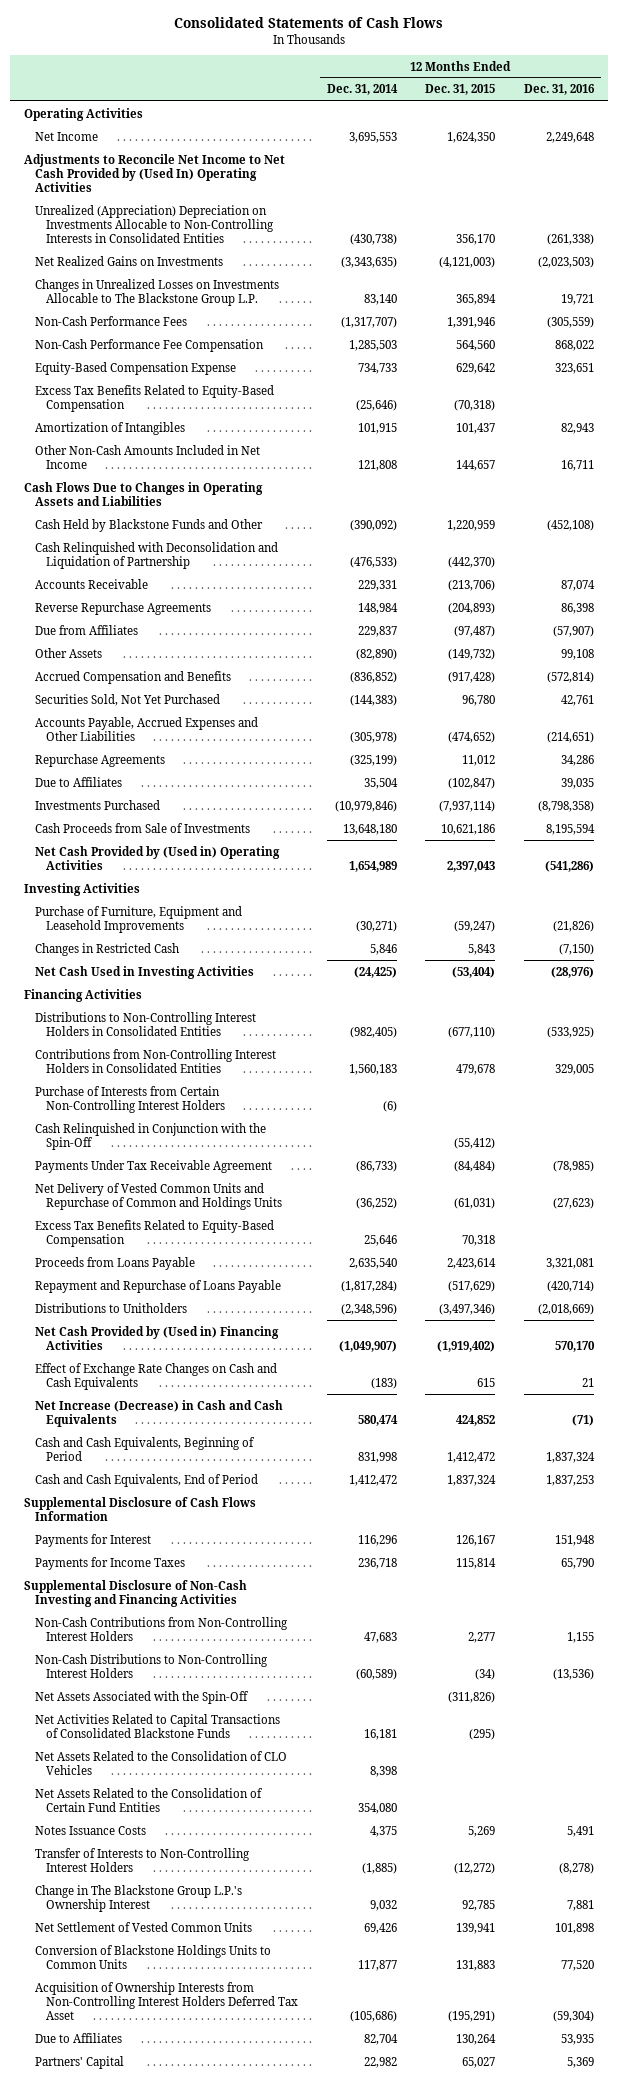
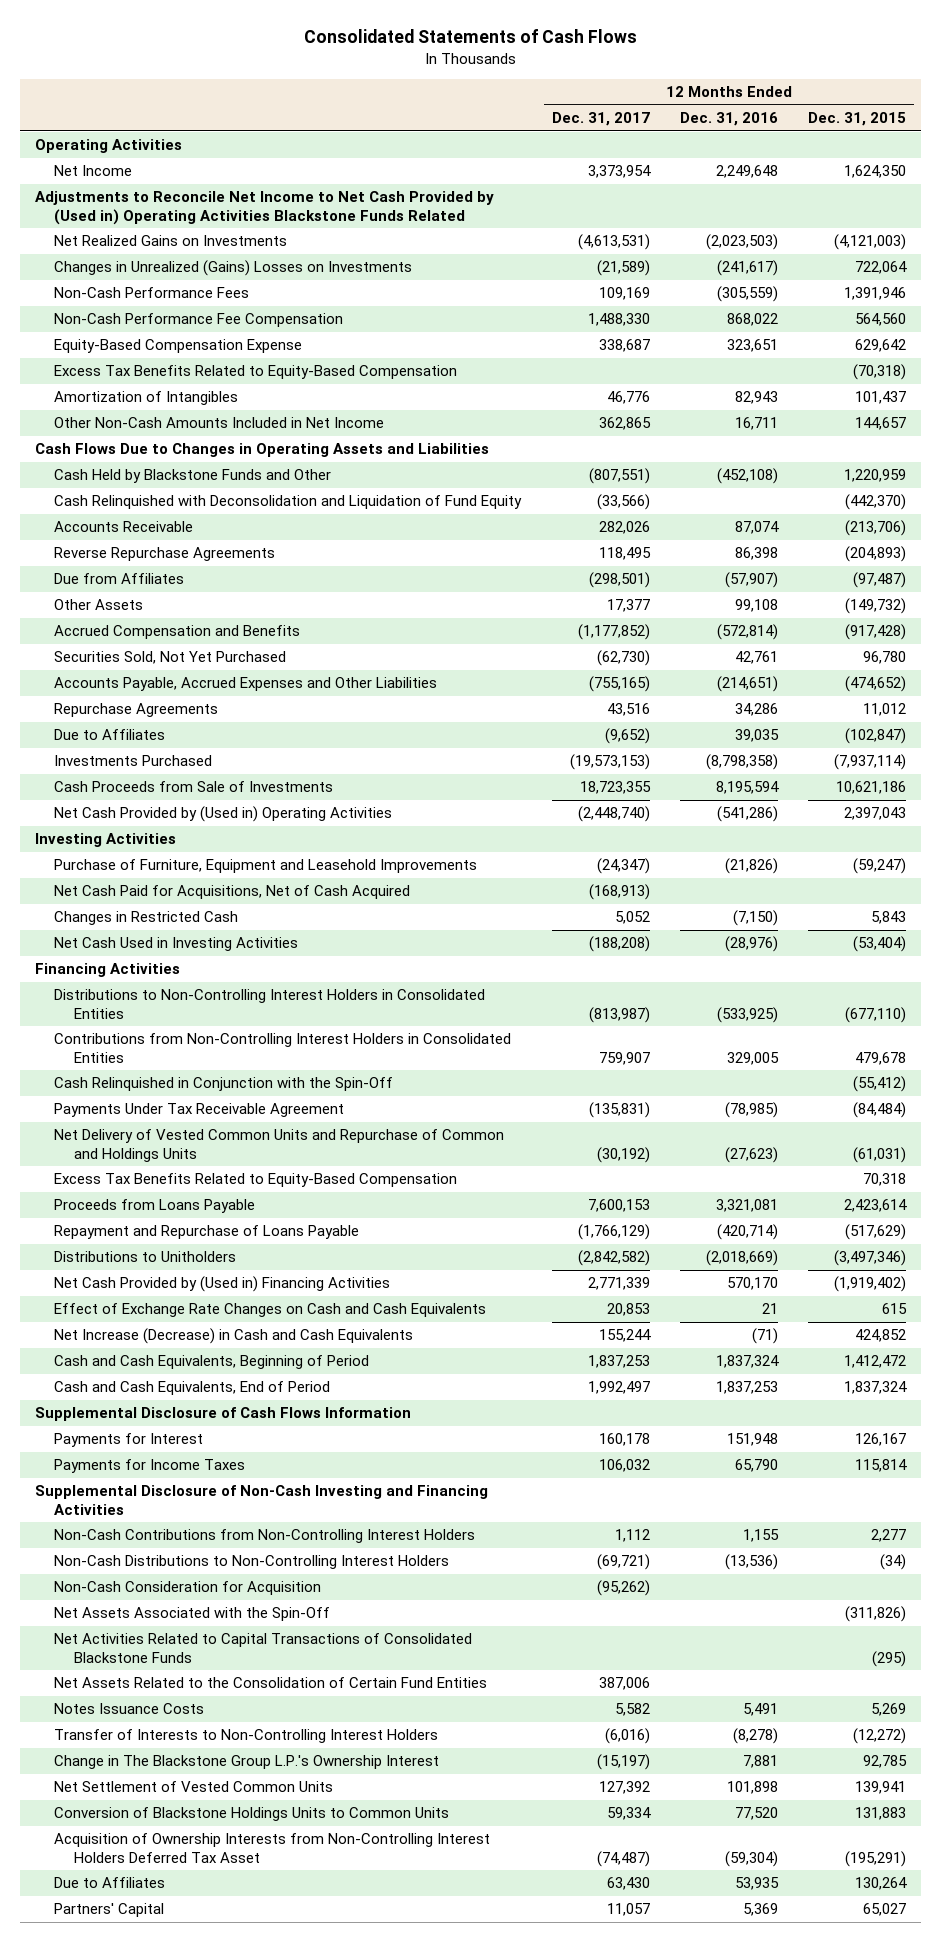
[326,84,398,96] Dec. 31, 2014 -> none
none -> [551,112,650,127] Dec. 31, 2017
[35,204,275,243] Unrealized (Appreciation) Depreciation on Investments Allocable to Non-Controlling Interests in Consolidated Entities -> none
[24,153,286,192] Adjustments to Reconcile Net Income to Net Cash Provided by (Used In) Operating Activities -> [34,191,494,225] Adjustments to Reconcile Net Income to Net Cash Provided by (Used in) Operating Activities Blackstone Funds Related
[35,278,280,306] Changes in Unrealized Losses on Investments Allocable to The Blackstone Group L.P. -> none
none -> [54,260,413,277] Changes in Unrealized (Gains) Losses on Investments
[35,541,279,569] Cash Relinquished with Deconsolidation and Liquidation of Partnership -> [54,495,523,510] Cash Relinquished with Deconsolidation and Liquidation of Fund Equity
none -> [54,885,411,900] Net Cash Paid for Acquisitions, Net of Cash Acquired
[35,1085,226,1113] Purchase of Interests from Certain Non-Controlling Interest Holders -> none
none -> [54,1581,322,1596] Non-Cash Consideration for Acquisition
[35,1750,288,1775] Net Assets Related to the Consolidation of CLO Vehicles -> none

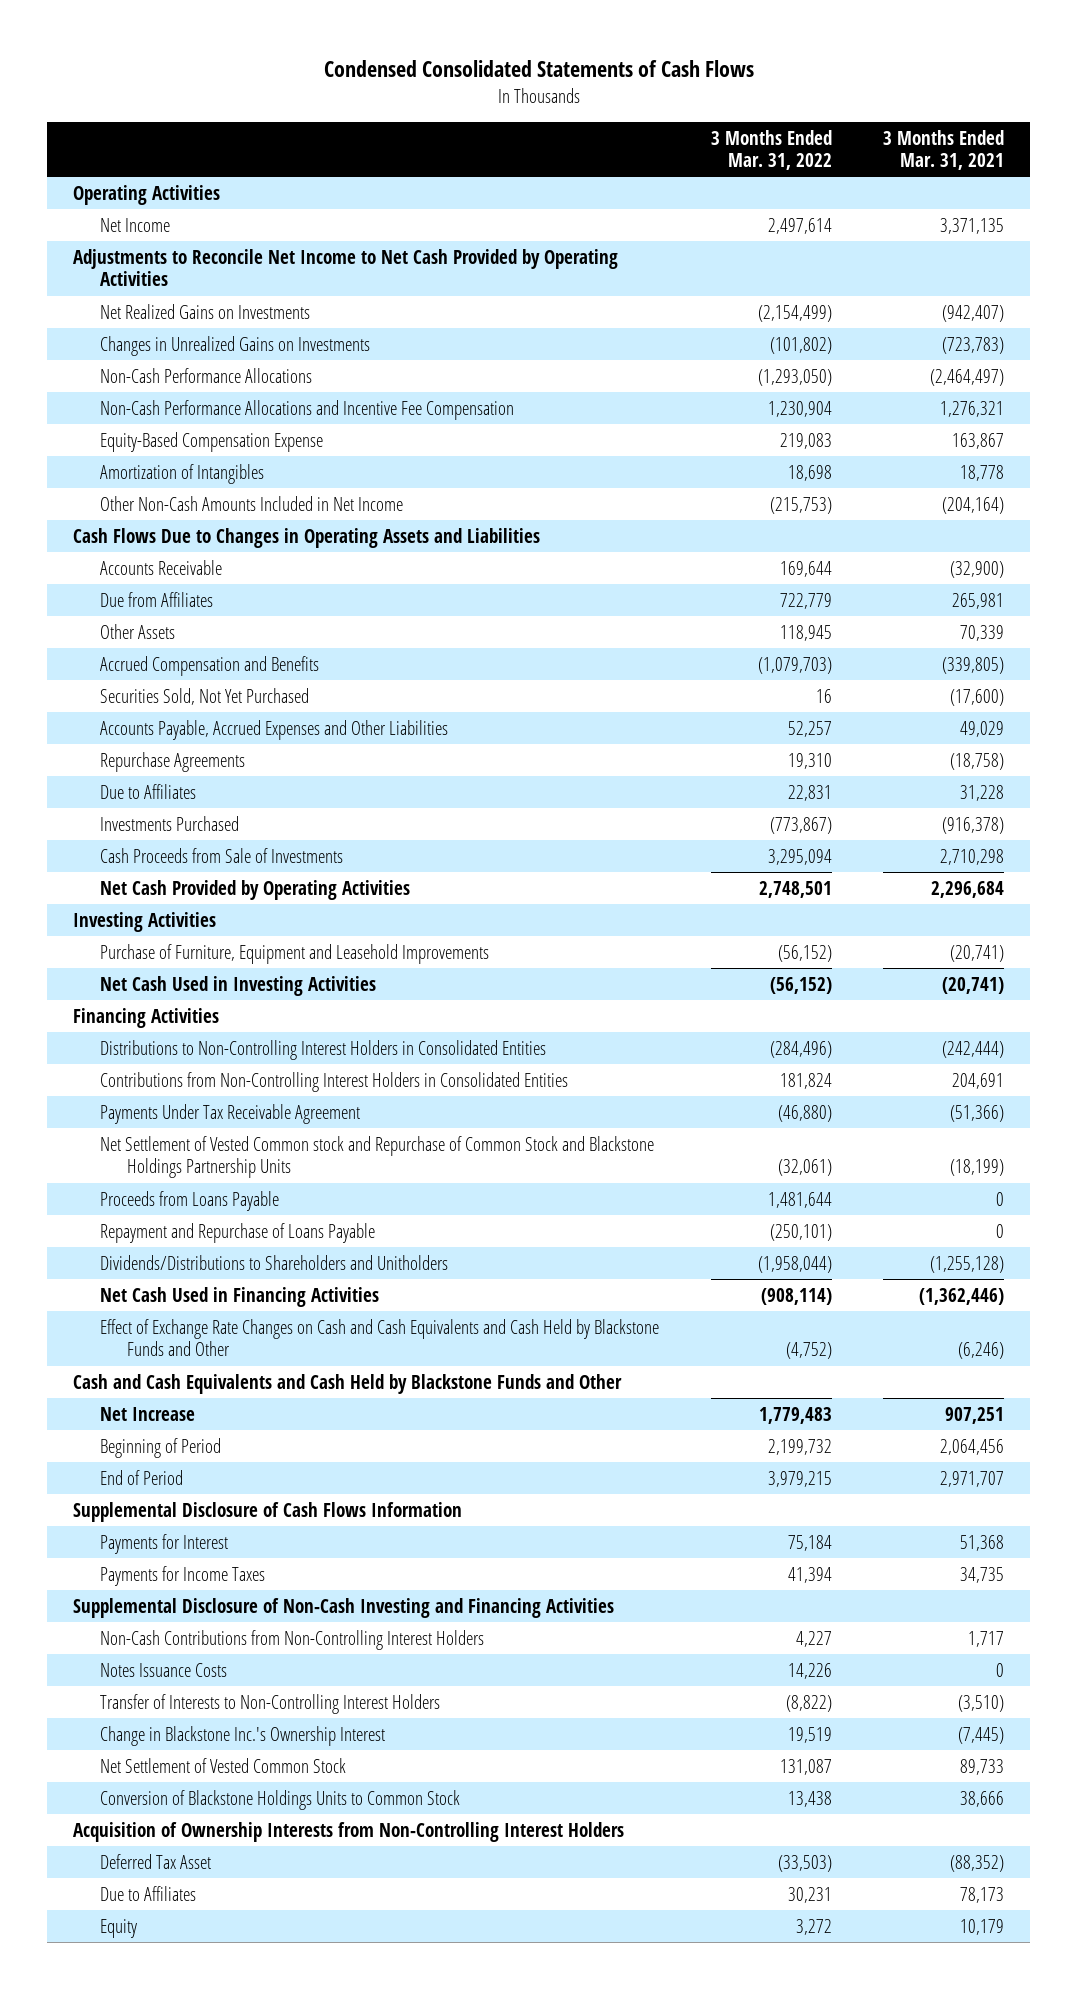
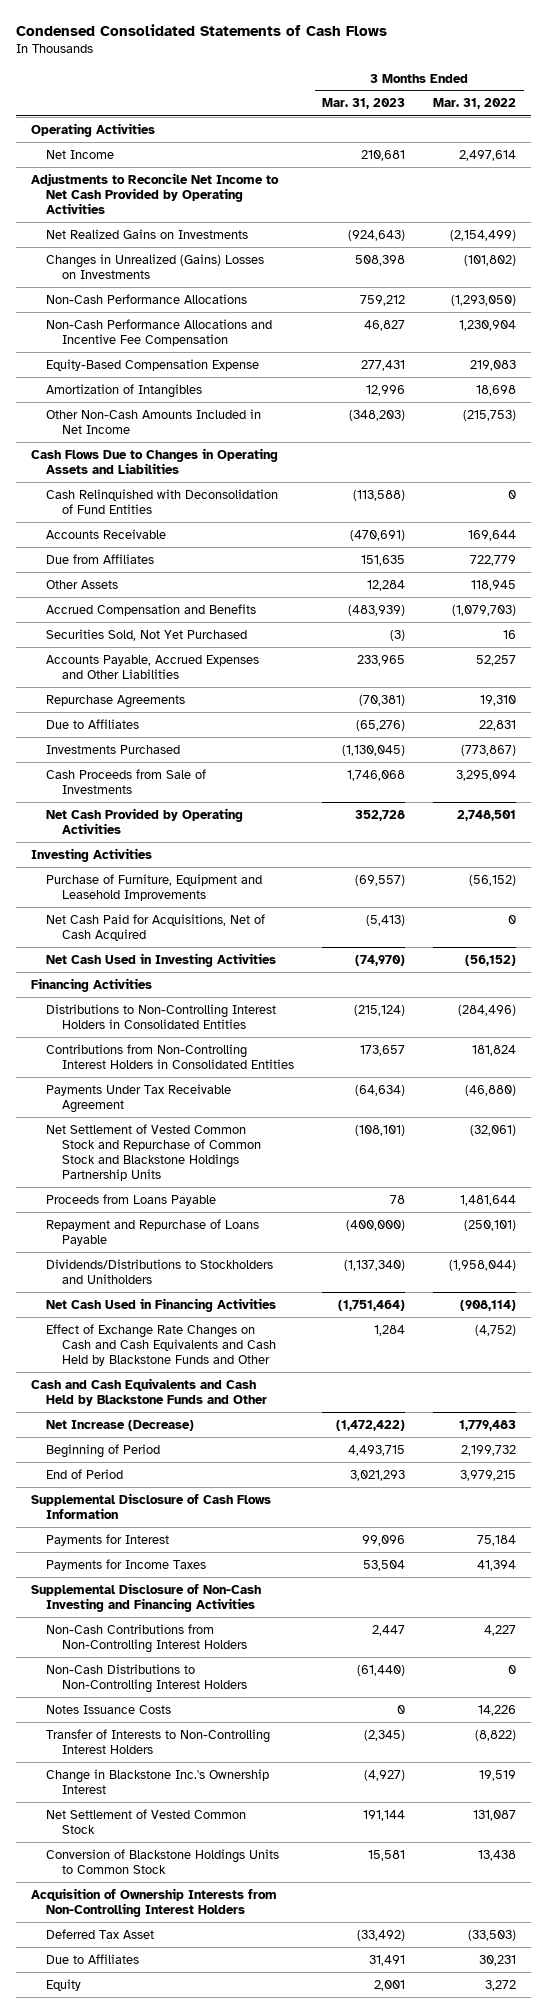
[883,129,1005,171] 3 Months Ended Mar. 31, 2021 -> none
none -> [322,98,406,110] Mar. 31, 2023
[99,335,370,356] Changes in Unrealized Gains on Investments -> [46,253,265,279] Changes in Unrealized (Gains) Losses on Investments
none -> [46,488,279,514] Cash Relinquished with Deconsolidation of Fund Entities
none -> [46,913,266,941] Net Cash Paid for Acquisitions, Net of Cash Acquired
[99,1135,654,1179] Net Settlement of Vested Common stock and Repurchase of Common Stock and Blackstone Holdings Partnership Units -> [46,1123,261,1181] Net Settlement of Vested Common Stock and Repurchase of Common Stock and Blackstone Holdings Partnership Units
[99,1254,448,1270] Dividends/Distributions to Shareholders and Unitholders -> [46,1258,274,1284] Dividends/Distributions to Stockholders and Unitholders
[99,1406,195,1421] Net Increase -> [46,1419,195,1431] Net Increase (Decrease)
none -> [46,1663,247,1693] Non-Cash Distributions to Non-Controlling Interest Holders

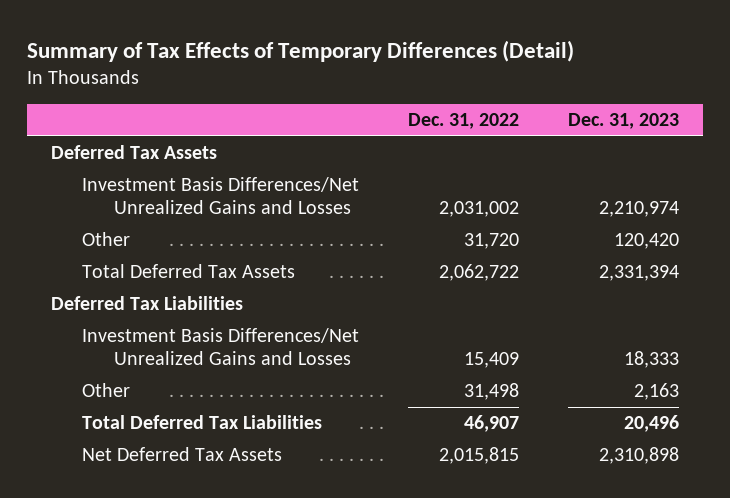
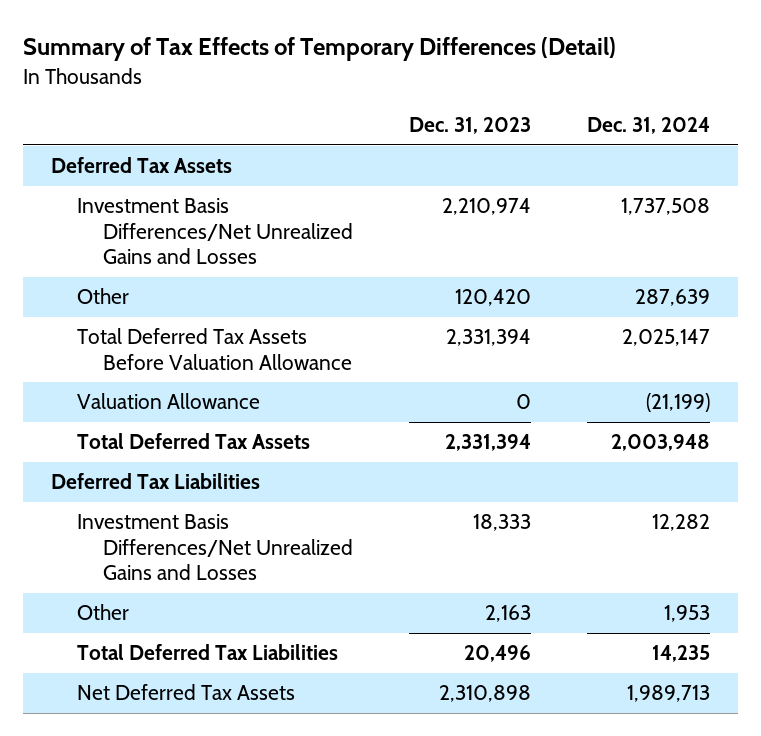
[408,113,520,130] Dec. 31, 2022 -> none
none -> [587,117,711,135] Dec. 31, 2024
none -> [76,328,353,370] Total Deferred Tax Assets Before Valuation Allowance
none -> [76,393,260,410] Valuation Allowance

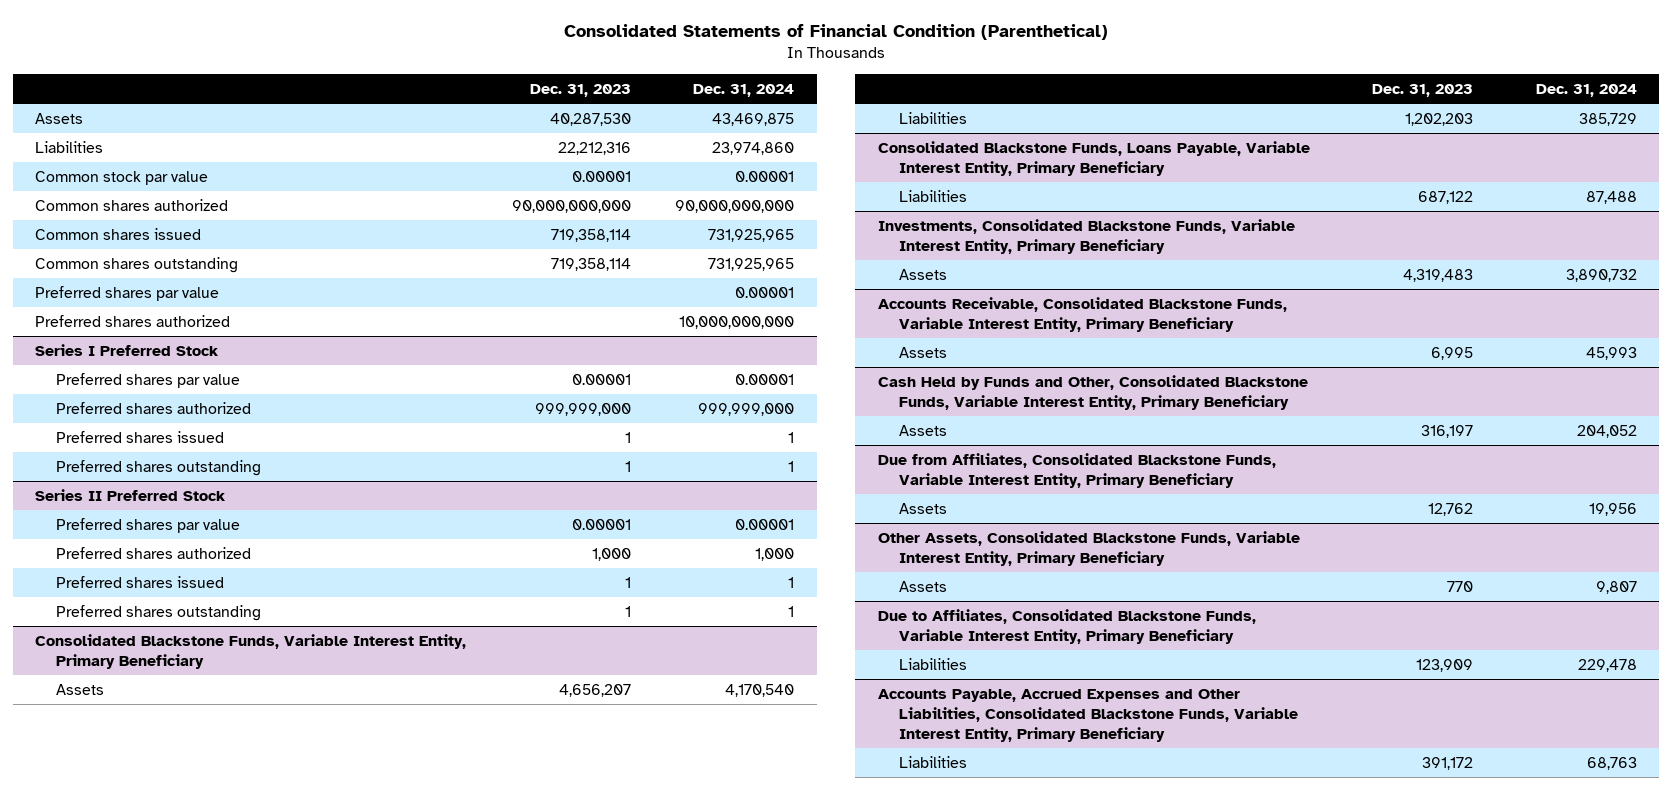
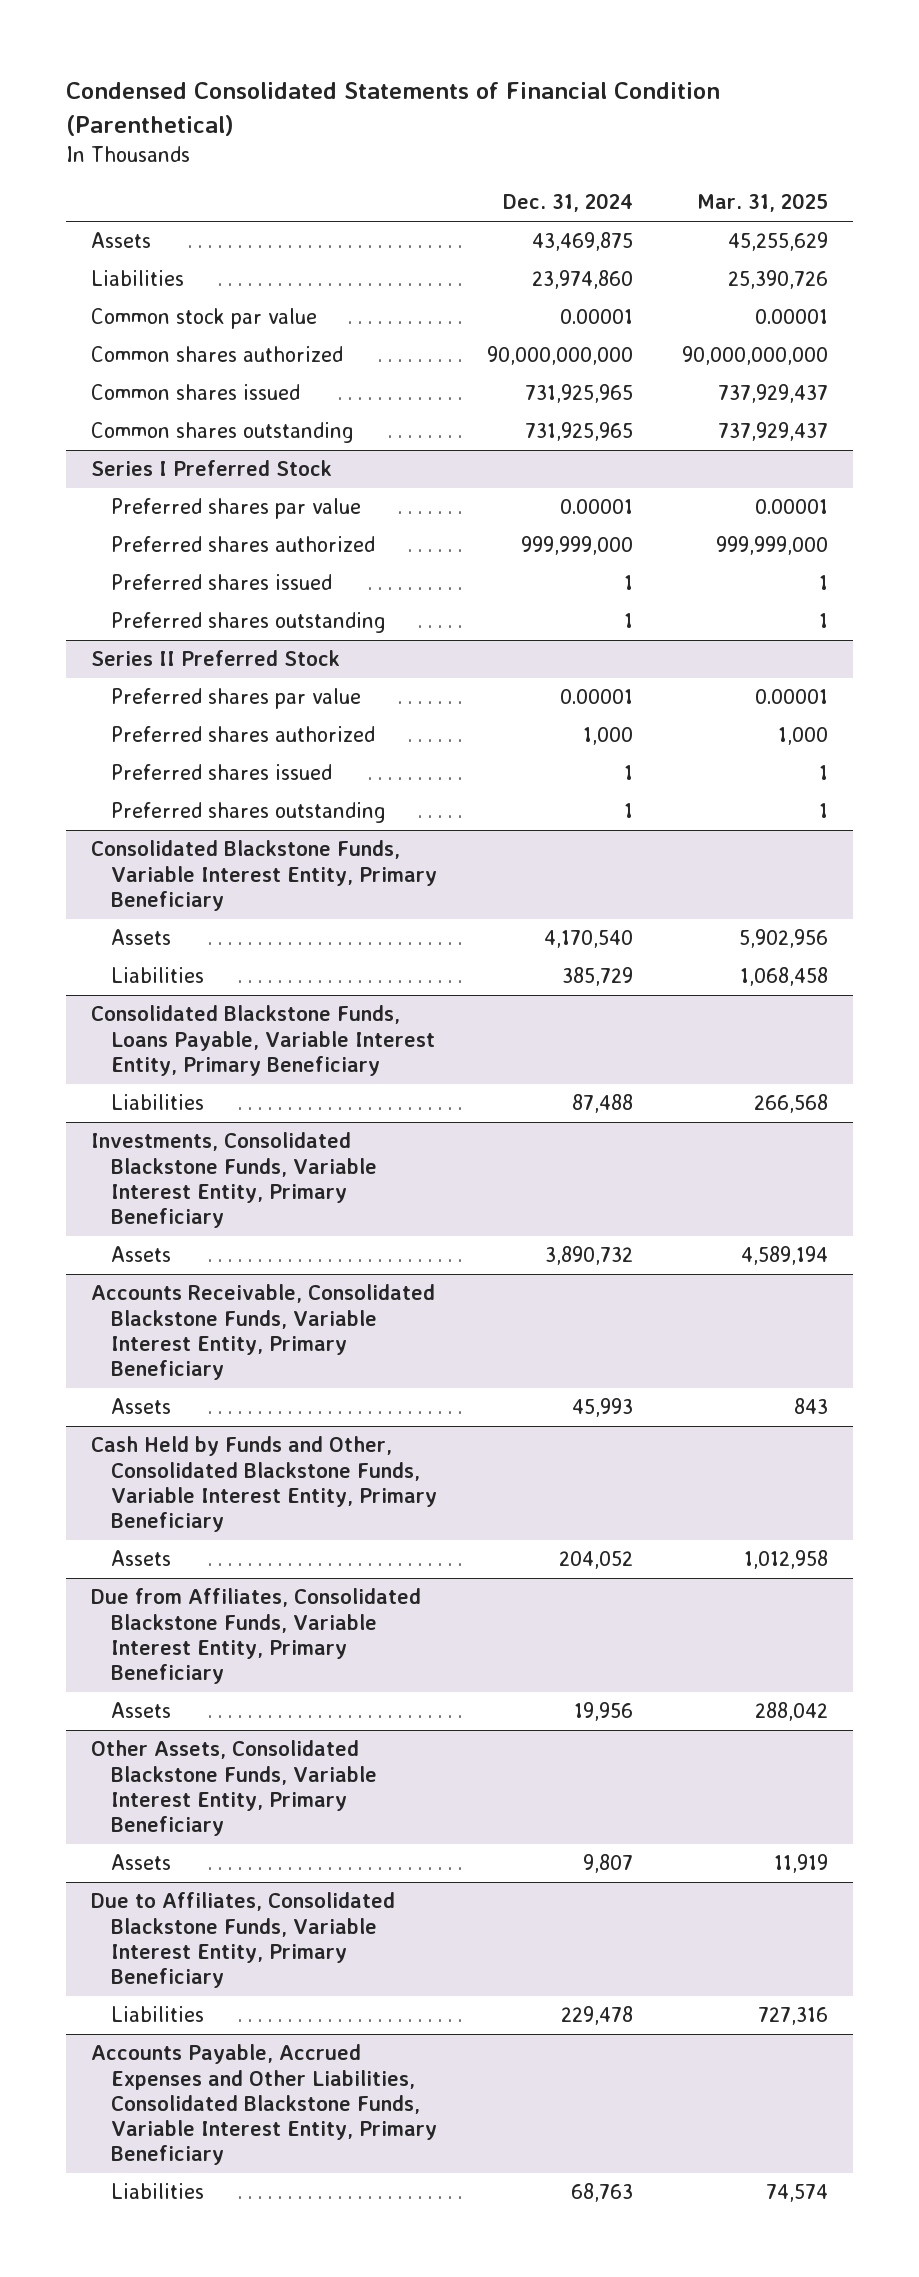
[563,24,1108,41] Consolidated Statements of Financial Condition (Parenthetical) -> [66,82,721,136] Condensed Consolidated Statements of Financial Condition (Parenthetical)
[529,83,631,97] Dec. 31, 2023 -> none
none -> [697,193,829,213] Mar. 31, 2025
[35,285,220,301] Preferred shares par value -> none
[35,314,231,327] Preferred shares authorized -> none

